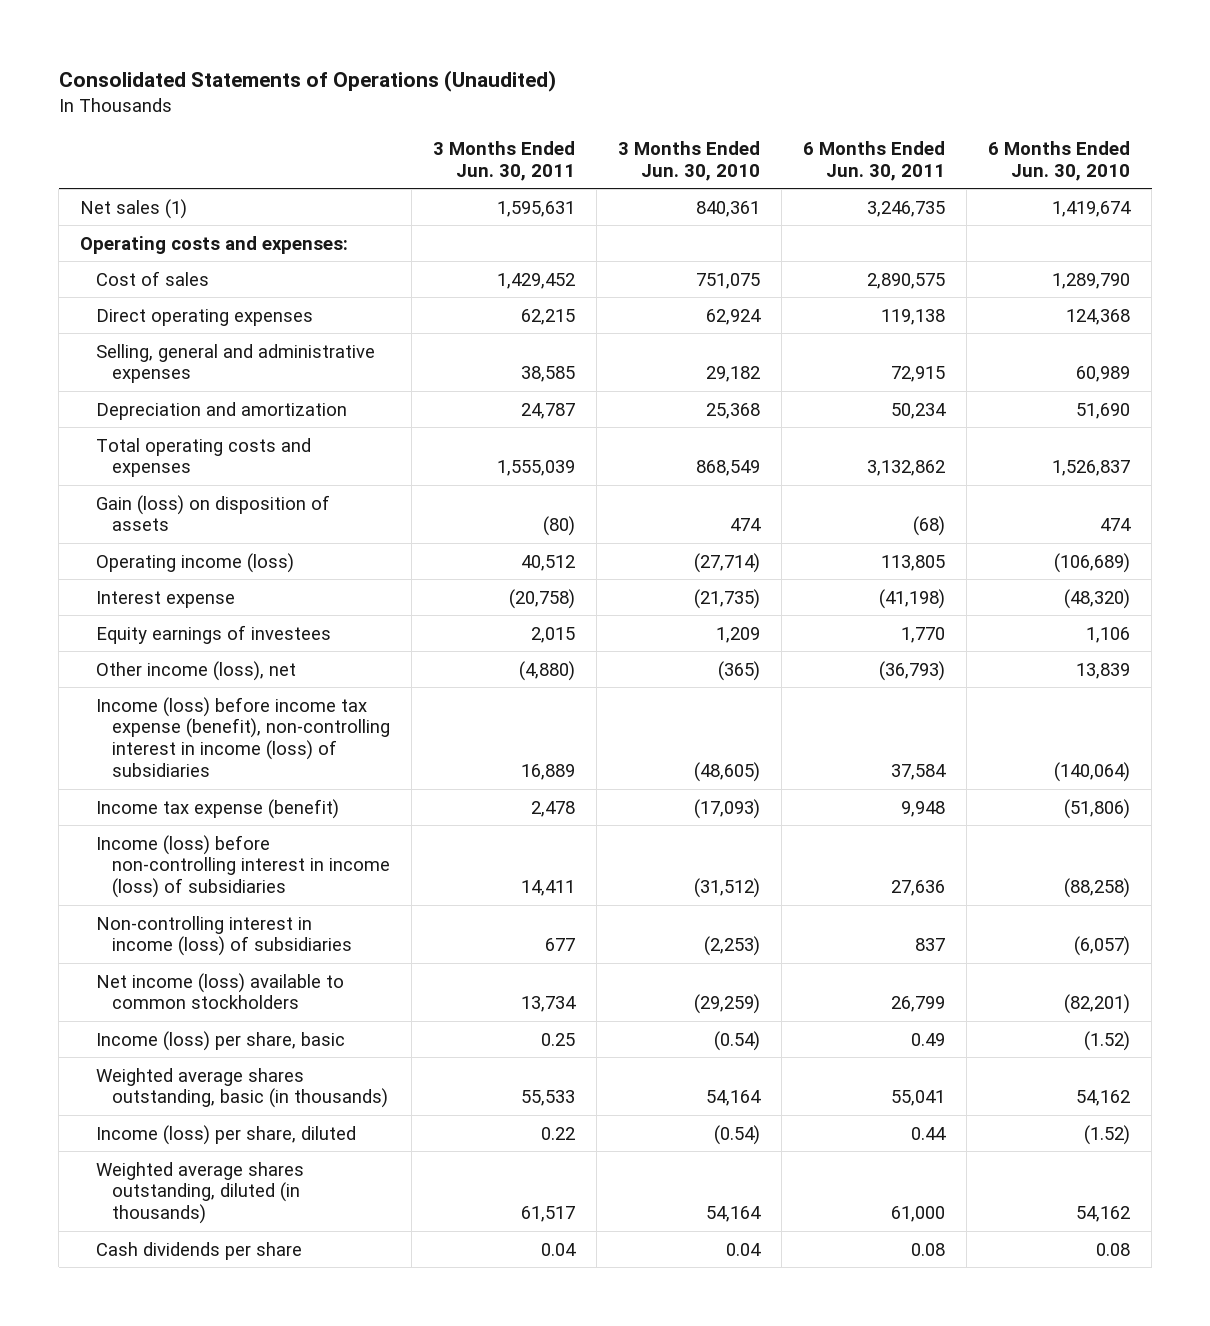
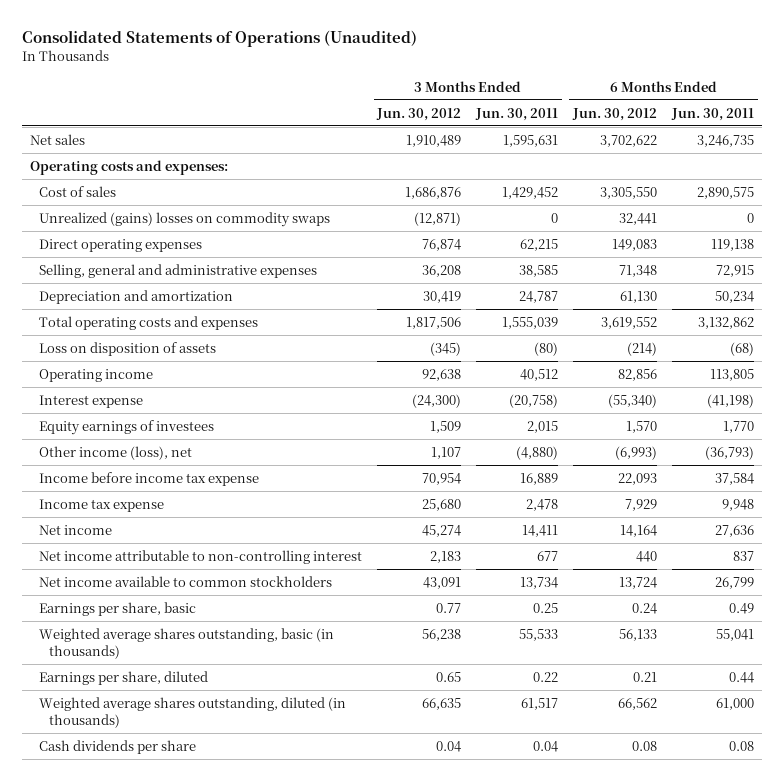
[617,140,760,181] 3 Months Ended Jun. 30, 2010 -> none
[988,140,1131,181] 6 Months Ended Jun. 30, 2010 -> none
none -> [376,107,462,121] Jun. 30, 2012
none -> [572,107,658,121] Jun. 30, 2012
[80,198,188,219] Net sales (1) -> [29,133,85,145] Net sales
none -> [39,211,331,227] Unrealized (gains) losses on commodity swaps
[95,494,330,532] Gain (loss) on disposition of assets -> [39,341,217,356] Loss on disposition of assets
[95,552,294,573] Operating income (loss) -> [39,368,154,382] Operating income
[95,696,390,778] Income (loss) before income tax expense (benefit), non-controlling interest in income (loss) of subsidiaries -> [39,471,260,486] Income before income tax expense
[95,798,339,819] Income tax expense (benefit) -> [39,498,165,512] Income tax expense
[95,834,390,899] Income (loss) before non-controlling interest in income (loss) of subsidiaries -> [39,524,113,535] Net income
[95,915,352,957] Non-controlling interest in income (loss) of subsidiaries -> [39,549,363,564] Net income attributable to non-controlling interest
[95,972,344,1010] Net income (loss) available to common stockholders -> [39,575,333,587] Net income available to common stockholders
[95,1030,345,1051] Income (loss) per share, basic -> [39,601,197,616] Earnings per share, basic
[95,1124,356,1145] Income (loss) per share, diluted -> [39,670,209,685] Earnings per share, diluted

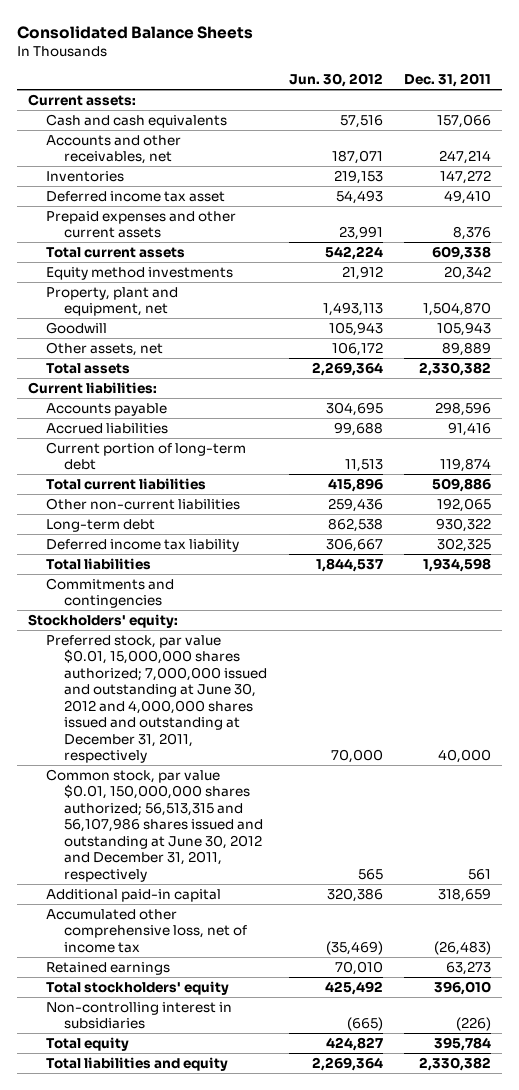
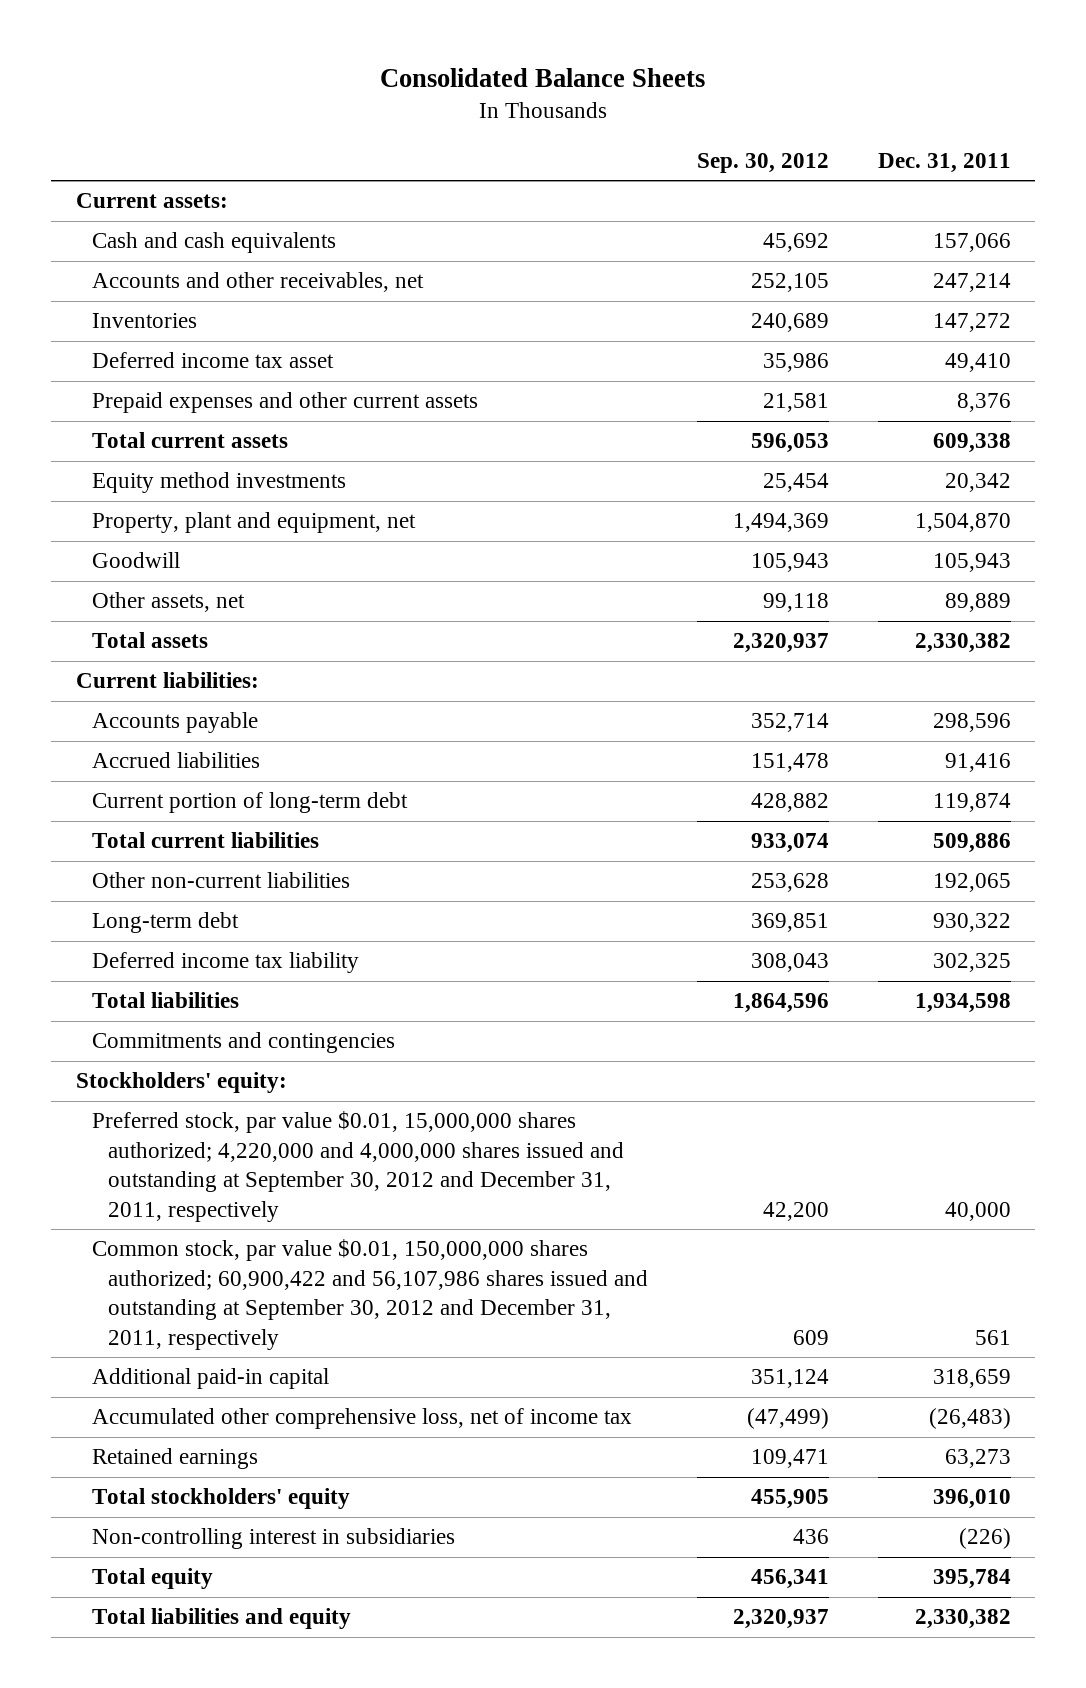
[288,73,383,88] Jun. 30, 2012 -> none
none -> [696,152,829,173] Sep. 30, 2012
[45,634,267,764] Preferred stock, par value $0.01, 15,000,000 shares authorized; 7,000,000 issued and outstanding at June 30, 2012 and 4,000,000 shares issued and outstanding at December 31, 2011, respectively -> [91,1111,624,1222] Preferred stock, par value $0.01, 15,000,000 shares authorized; 4,220,000 and 4,000,000 shares issued and outstanding at September 30, 2012 and December 31, 2011, respectively
[45,768,263,882] Common stock, par value $0.01, 150,000,000 shares authorized; 56,513,315 and 56,107,986 shares issued and outstanding at June 30, 2012 and December 31, 2011, respectively -> [91,1239,648,1350] Common stock, par value $0.01, 150,000,000 shares authorized; 60,900,422 and 56,107,986 shares issued and outstanding at September 30, 2012 and December 31, 2011, respectively

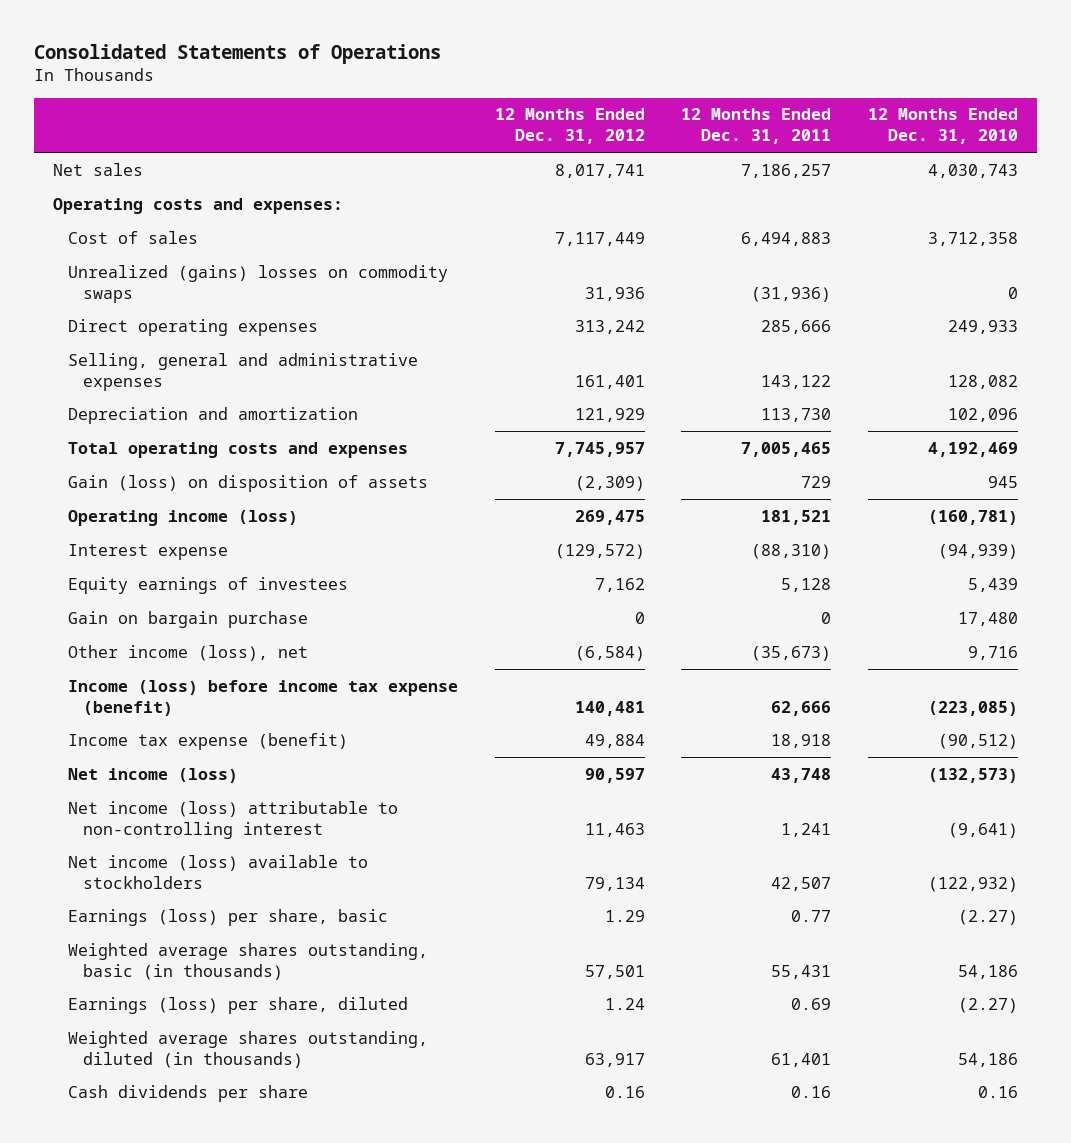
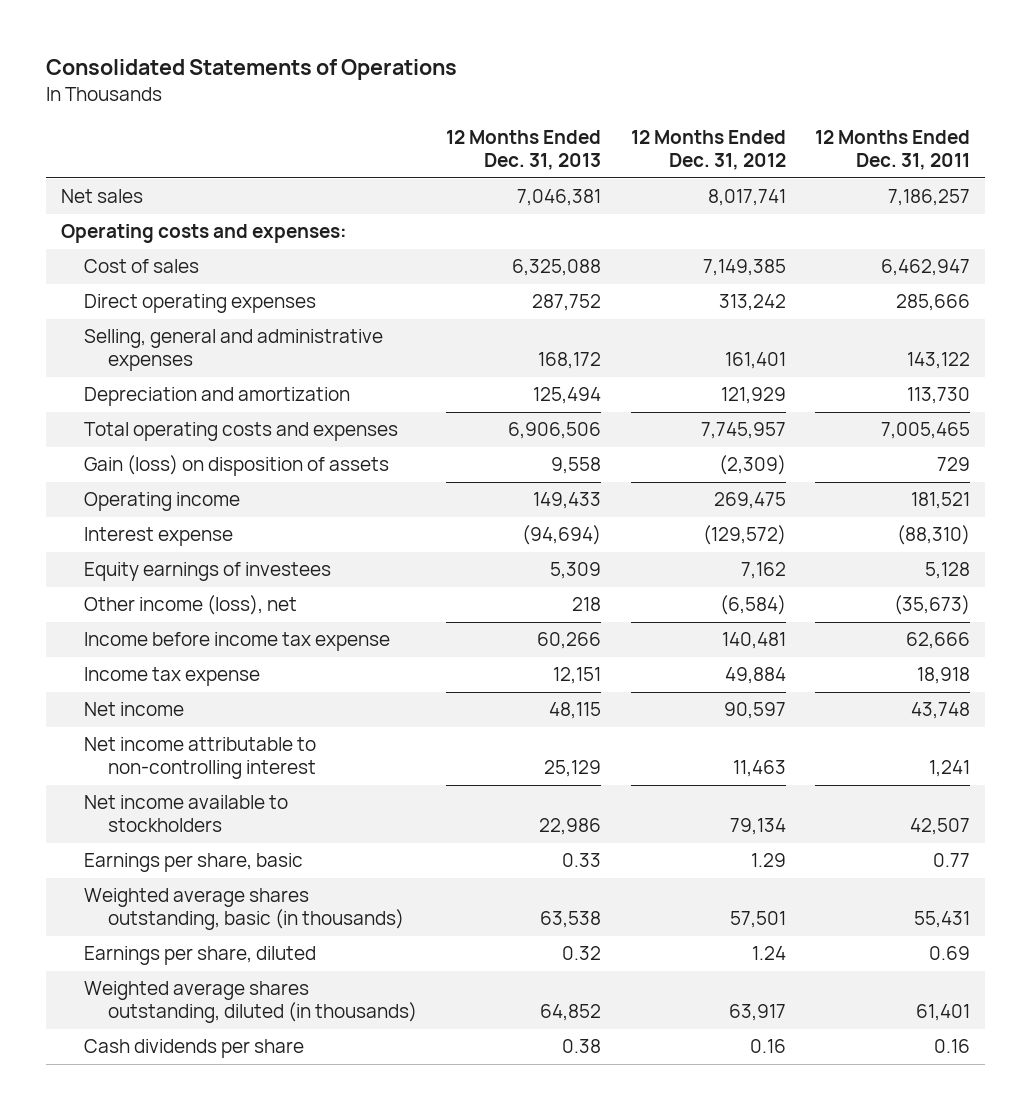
[868,108,1019,145] 12 Months Ended Dec. 31, 2010 -> none
none -> [446,130,602,170] 12 Months Ended Dec. 31, 2013
[67,264,448,303] Unrealized (gains) losses on commodity swaps -> none
[554,231,645,246] 7,117,449 -> [702,259,786,277] 7,149,385
[741,231,832,246] 6,494,883 -> [881,259,971,277] 6,462,947
[67,509,298,526] Operating income (loss) -> [84,492,241,512] Operating income
[67,610,308,628] Gain on bargain purchase -> none
[67,679,458,716] Income (loss) before income tax expense (benefit) -> [84,632,391,652] Income before income tax expense
[67,732,348,750] Income tax expense (benefit) -> [84,667,261,687] Income tax expense
[67,767,238,783] Net income (loss) -> [84,702,185,717] Net income
[67,800,398,839] Net income (loss) attributable to non-controlling interest -> [84,737,317,780] Net income attributable to non-controlling interest
[67,854,368,889] Net income (loss) available to stockholders -> [84,795,289,833] Net income available to stockholders
[67,908,388,926] Earnings (loss) per share, basic -> [84,853,304,873] Earnings per share, basic
[67,996,408,1014] Earnings (loss) per share, diluted -> [84,946,317,966] Earnings per share, diluted

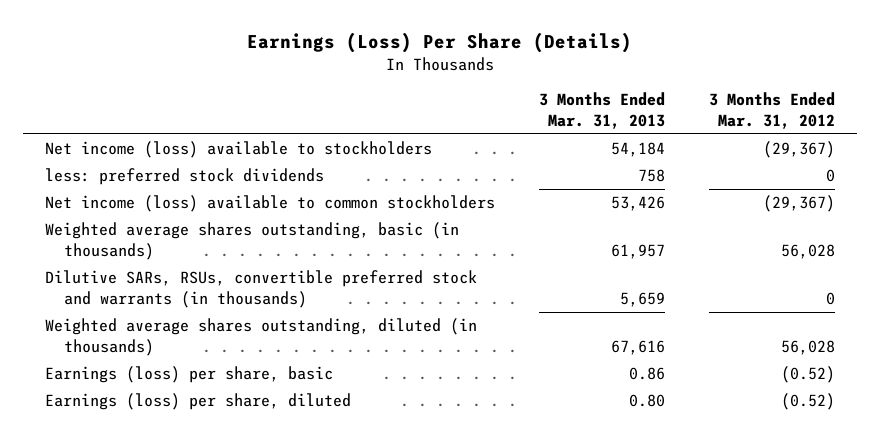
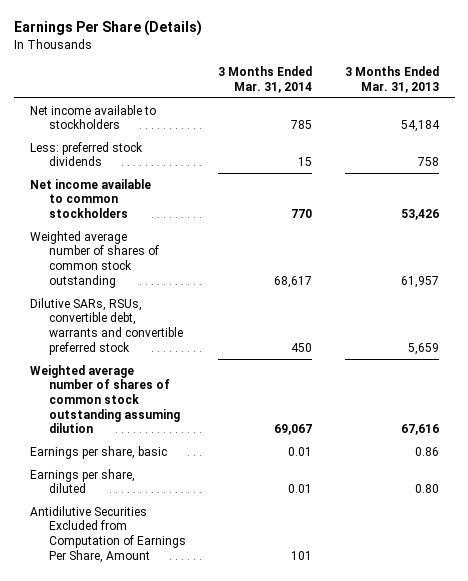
[246,31,632,53] Earnings (Loss) Per Share (Details) -> [13,20,202,37] Earnings Per Share (Details)
[708,92,835,129] 3 Months Ended Mar. 31, 2012 -> none
none -> [218,66,313,93] 3 Months Ended Mar. 31, 2014
[44,141,432,159] Net income (loss) available to stockholders -> [29,104,156,130] Net income available to stockholders
[44,168,324,186] less: preferred stock dividends -> [29,141,143,167] Less: preferred stock dividends
[44,195,495,213] Net income (loss) available to common stockholders -> [29,178,151,218] Net income available to common stockholders
[44,222,459,261] Weighted average shares outstanding, basic (in thousands) -> [29,230,159,288] Weighted average number of shares of common stock outstanding
[44,270,477,309] Dilutive SARs, RSUs, convertible preferred stock and warrants (in thousands) -> [29,297,183,355] Dilutive SARs, RSUs, convertible debt, warrants and convertible preferred stock
[44,318,477,357] Weighted average shares outstanding, diluted (in thousands) -> [29,364,180,434] Weighted average number of shares of common stock outstanding assuming dilution
[44,366,333,384] Earnings (loss) per share, basic -> [29,445,167,459] Earnings per share, basic
[44,393,351,411] Earnings (loss) per share, diluted -> [29,468,135,494] Earnings per share, diluted
none -> [29,505,186,563] Antidilutive Securities Excluded from Computation of Earnings Per Share, Amount

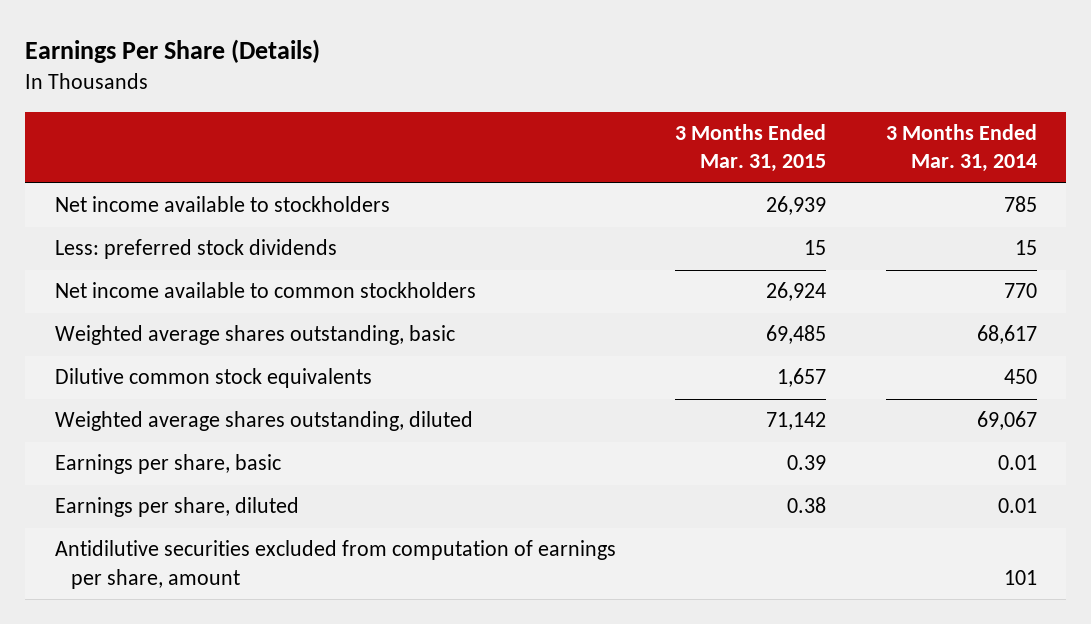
[344,66,439,93] 3 Months Ended Mar. 31, 2013 -> none
none -> [675,124,827,173] 3 Months Ended Mar. 31, 2015
[29,230,159,288] Weighted average number of shares of common stock outstanding -> [54,325,455,346] Weighted average shares outstanding, basic
[29,297,183,355] Dilutive SARs, RSUs, convertible debt, warrants and convertible preferred stock -> [54,368,372,389] Dilutive common stock equivalents
[29,364,180,434] Weighted average number of shares of common stock outstanding assuming dilution -> [54,411,473,432] Weighted average shares outstanding, diluted
[29,505,186,563] Antidilutive Securities Excluded from Computation of Earnings Per Share, Amount -> [54,540,616,589] Antidilutive securities excluded from computation of earnings per share, amount

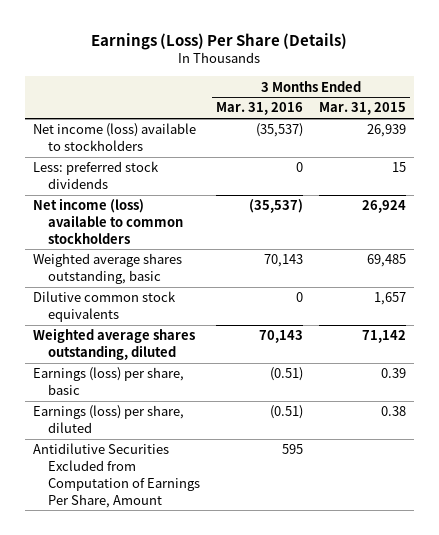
[25,39,321,64] Earnings Per Share (Details) -> [91,32,348,50] Earnings (Loss) Per Share (Details)
[885,124,1037,173] 3 Months Ended Mar. 31, 2014 -> none
none -> [215,102,303,116] Mar. 31, 2016
[54,196,390,213] Net income available to stockholders -> [33,123,197,151] Net income (loss) available to stockholders
[54,282,476,299] Net income available to common stockholders -> [33,198,184,244] Net income (loss) available to common stockholders
[54,454,281,475] Earnings per share, basic -> [33,367,185,395] Earnings (loss) per share, basic
[54,497,299,518] Earnings per share, diluted -> [33,405,185,433] Earnings (loss) per share, diluted
[54,540,616,589] Antidilutive securities excluded from computation of earnings per share, amount -> [33,443,201,508] Antidilutive Securities Excluded from Computation of Earnings Per Share, Amount

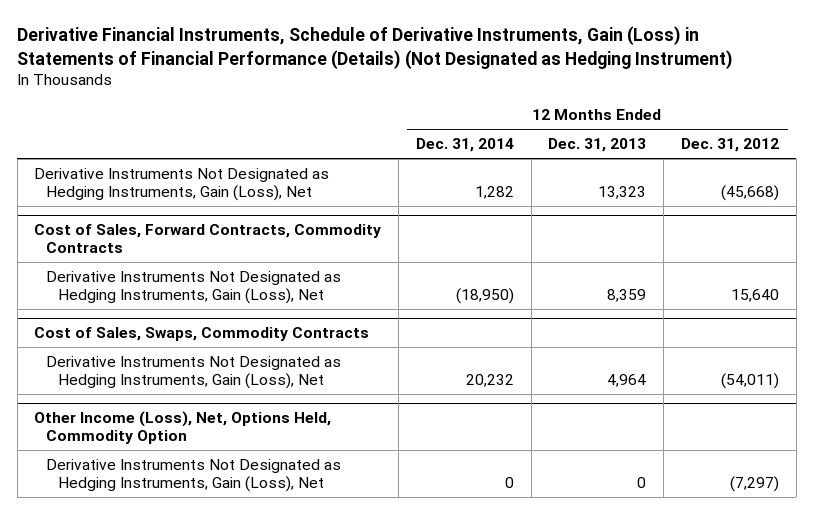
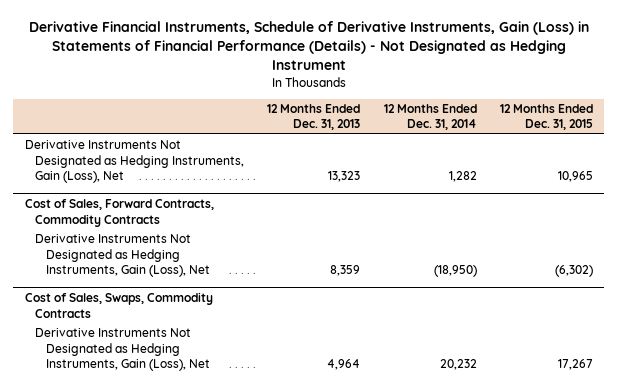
[17,25,734,69] Derivative Financial Instruments, Schedule of Derivative Instruments, Gain (Loss) in Statements of Financial Performance (Details) (Not Designated as Hedging Instrument) -> [28,21,589,71] Derivative Financial Instruments, Schedule of Derivative Instruments, Gain (Loss) in Statements of Financial Performance (Details) - Not Designated as Hedging Instrument
[681,138,780,153] Dec. 31, 2012 -> none
none -> [499,103,593,131] 12 Months Ended Dec. 31, 2015
[34,410,332,445] Other Income (Loss), Net, Options Held, Commodity Option -> none
[46,458,342,493] Derivative Instruments Not Designated as Hedging Instruments, Gain (Loss), Net -> none

